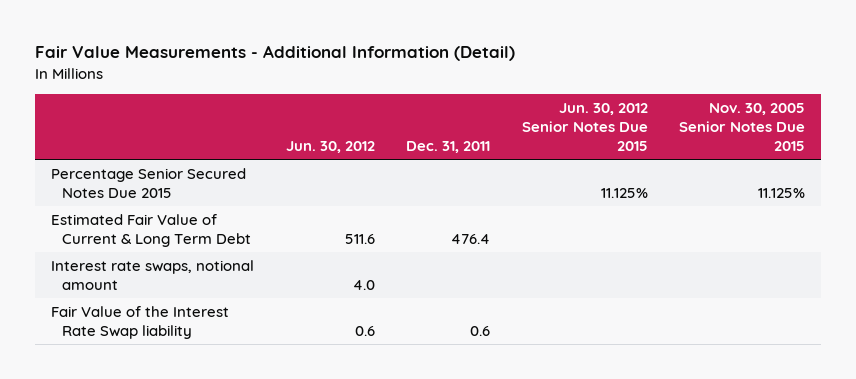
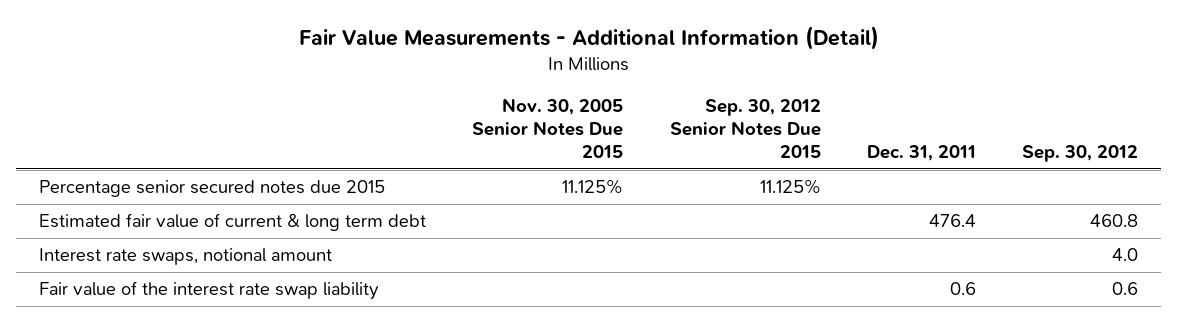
[285,140,375,153] Jun. 30, 2012 -> none
[521,102,648,151] Jun. 30, 2012 Senior Notes Due 2015 -> none
none -> [669,98,821,159] Sep. 30, 2012 Senior Notes Due 2015
none -> [1021,145,1138,163] Sep. 30, 2012
[51,168,247,199] Percentage Senior Secured Notes Due 2015 -> [39,180,386,198] Percentage senior secured notes due 2015
[51,214,251,248] Estimated Fair Value of Current & Long Term Debt -> [39,213,427,232] Estimated fair value of current & long term debt
[51,306,230,340] Fair Value of the Interest Rate Swap liability -> [39,281,380,301] Fair value of the interest rate swap liability

